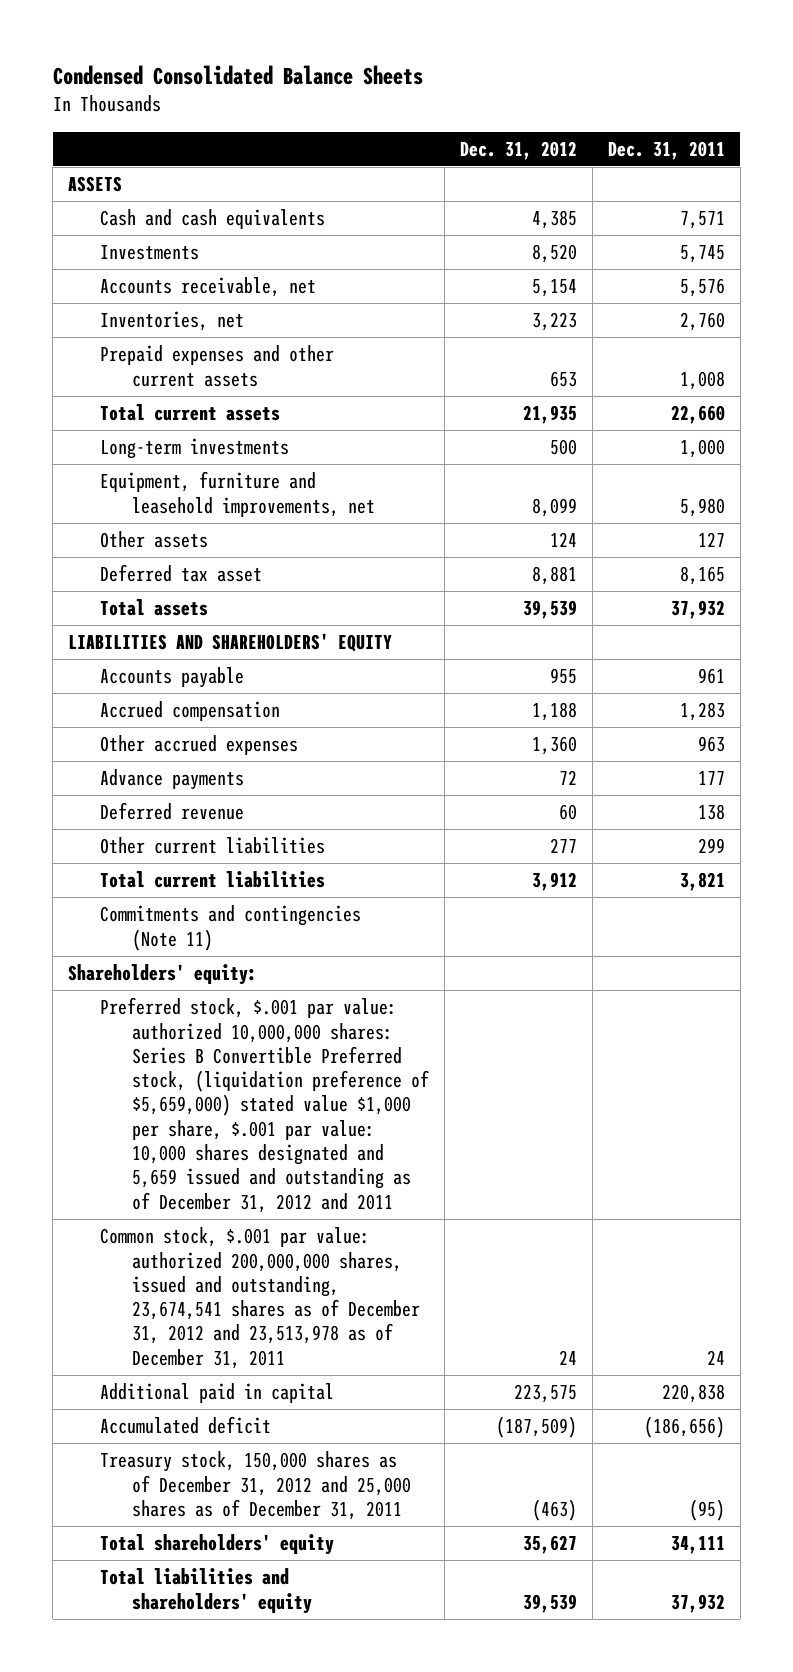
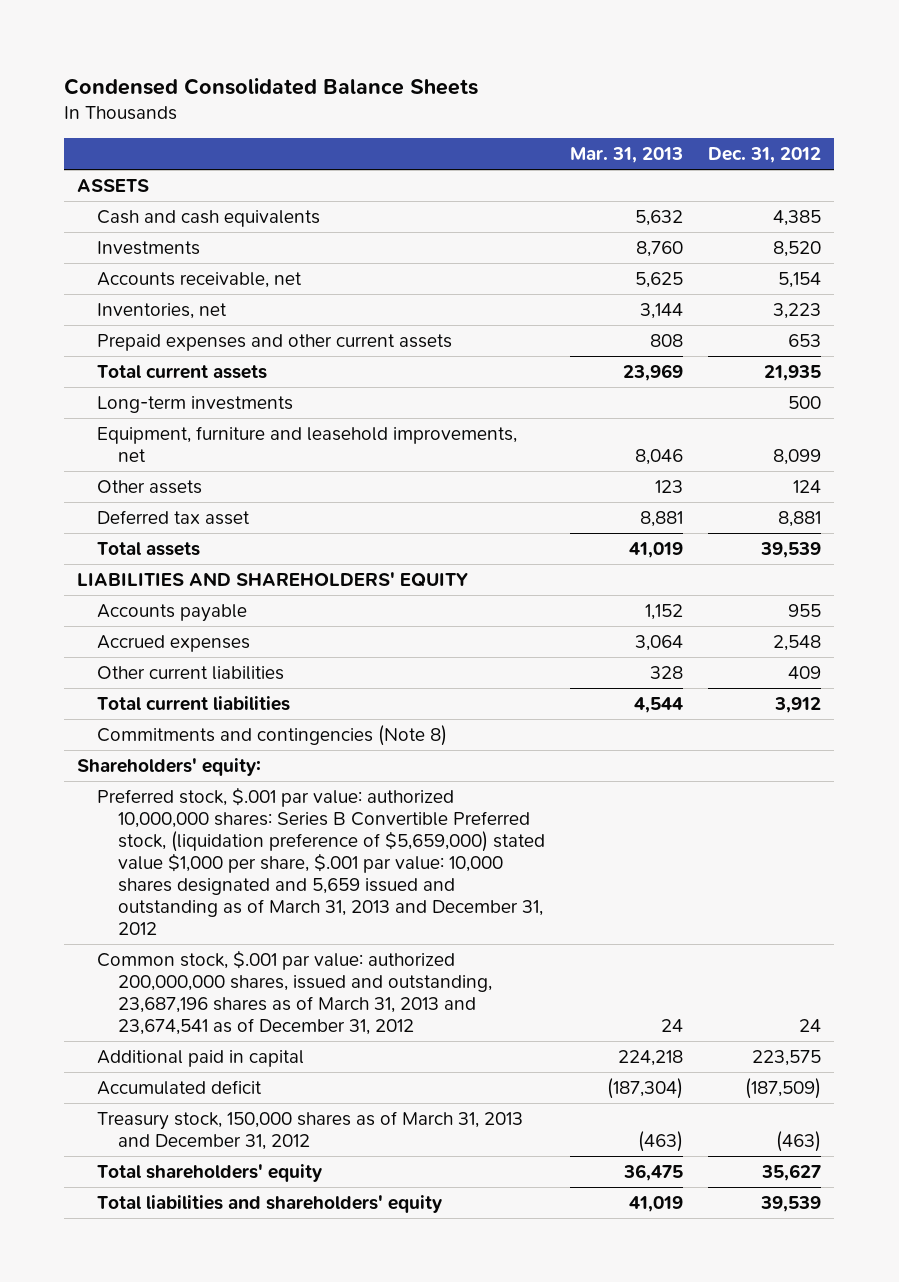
[607,140,725,160] Dec. 31, 2011 -> none
none -> [570,147,684,164] Mar. 31, 2013
[100,701,281,722] Accrued compensation -> none
[100,769,245,791] Advance payments -> none
[100,802,245,821] Deferred revenue -> none
[100,735,299,756] Other accrued expenses -> [97,634,251,652] Accrued expenses
[531,736,577,756] 1,360 -> [773,634,822,651] 2,548
[549,838,577,854] 277 -> [788,665,822,679] 409
[100,905,362,951] Commitments and contingencies (Note 11) -> [97,724,448,746] Commitments and contingencies (Note 8)
[100,997,429,1213] Preferred stock, $.001 par value: authorized 10,000,000 shares: Series B Convertible Preferred stock, (liquidation preference of $5,659,000) stated value $1,000 per share, $.001 par value: 10,000 shares designated and 5,659 issued and outstanding as of December 31, 2012 and 2011 -> [97,786,545,936] Preferred stock, $.001 par value: authorized 10,000,000 shares: Series B Convertible Preferred stock, (liquidation preference of $5,659,000) stated value $1,000 per share, $.001 par value: 10,000 shares designated and 5,659 issued and outstanding as of March 31, 2013 and December 31, 2012
[100,1227,420,1369] Common stock, $.001 par value: authorized 200,000,000 shares, issued and outstanding, 23,674,541 shares as of December 31, 2012 and 23,513,978 as of December 31, 2011 -> [97,949,492,1035] Common stock, $.001 par value: authorized 200,000,000 shares, issued and outstanding, 23,687,196 shares as of March 31, 2013 and 23,674,541 as of December 31, 2012
[100,1451,411,1520] Treasury stock, 150,000 shares as of December 31, 2012 and 25,000 shares as of December 31, 2011 -> [97,1110,524,1150] Treasury stock, 150,000 shares as of March 31, 2013 and December 31, 2012

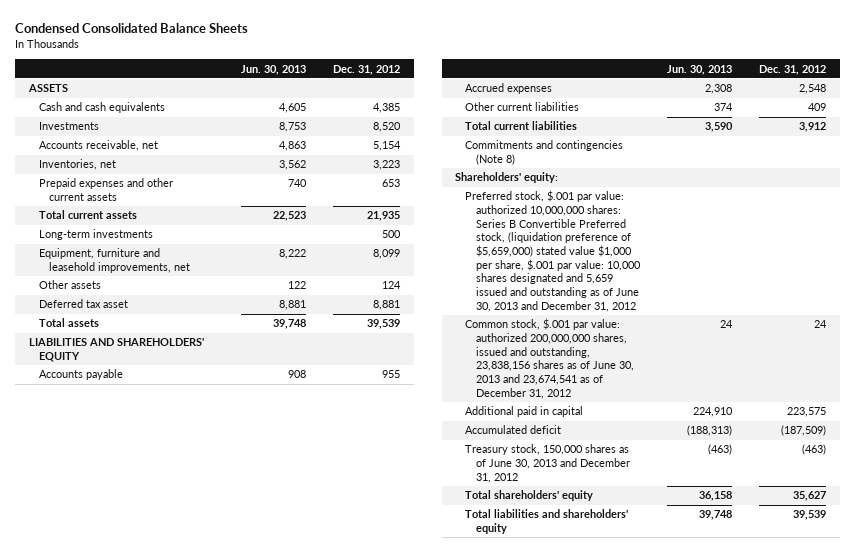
[570,147,684,164] Mar. 31, 2013 -> none
none -> [240,64,306,75] Jun. 30, 2013
[97,786,545,936] Preferred stock, $.001 par value: authorized 10,000,000 shares: Series B Convertible Preferred stock, (liquidation preference of $5,659,000) stated value $1,000 per share, $.001 par value: 10,000 shares designated and 5,659 issued and outstanding as of March 31, 2013 and December 31, 2012 -> [465,190,641,312] Preferred stock, $.001 par value: authorized 10,000,000 shares: Series B Convertible Preferred stock, (liquidation preference of $5,659,000) stated value $1,000 per share, $.001 par value: 10,000 shares designated and 5,659 issued and outstanding as of June 30, 2013 and December 31, 2012
[97,949,492,1035] Common stock, $.001 par value: authorized 200,000,000 shares, issued and outstanding, 23,687,196 shares as of March 31, 2013 and 23,674,541 as of December 31, 2012 -> [465,318,634,399] Common stock, $.001 par value: authorized 200,000,000 shares, issued and outstanding, 23,838,156 shares as of June 30, 2013 and 23,674,541 as of December 31, 2012
[97,1110,524,1150] Treasury stock, 150,000 shares as of March 31, 2013 and December 31, 2012 -> [465,444,630,483] Treasury stock, 150,000 shares as of June 30, 2013 and December 31, 2012

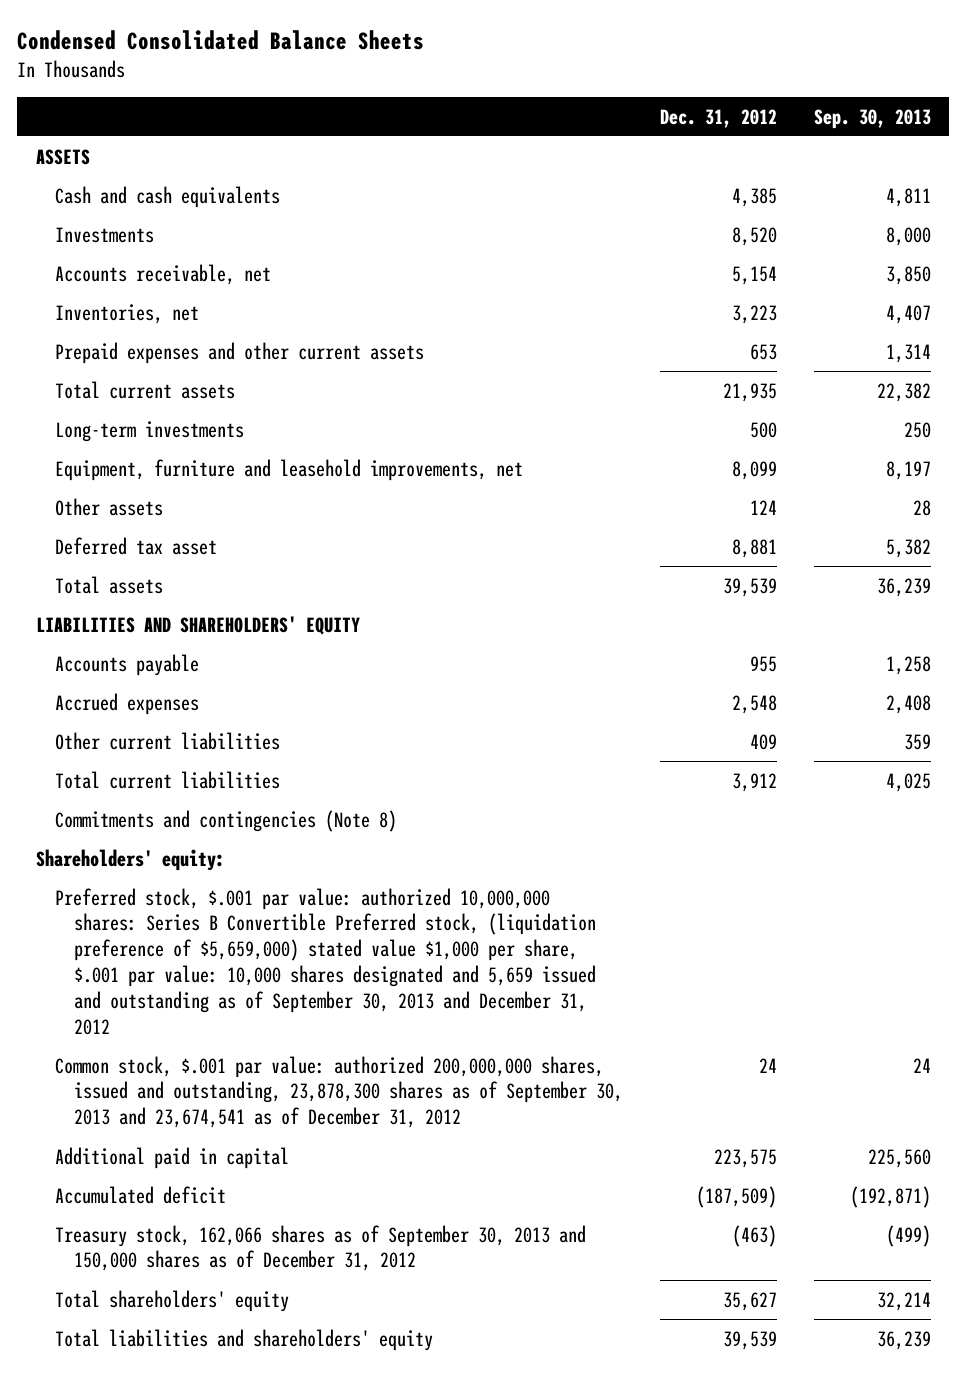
[240,64,306,75] Jun. 30, 2013 -> none
none -> [813,108,931,129] Sep. 30, 2013
[465,190,641,312] Preferred stock, $.001 par value: authorized 10,000,000 shares: Series B Convertible Preferred stock, (liquidation preference of $5,659,000) stated value $1,000 per share, $.001 par value: 10,000 shares designated and 5,659 issued and outstanding as of June 30, 2013 and December 31, 2012 -> [54,887,597,1036] Preferred stock, $.001 par value: authorized 10,000,000 shares: Series B Convertible Preferred stock, (liquidation preference of $5,659,000) stated value $1,000 per share, $.001 par value: 10,000 shares designated and 5,659 issued and outstanding as of September 30, 2013 and December 31, 2012
[465,318,634,399] Common stock, $.001 par value: authorized 200,000,000 shares, issued and outstanding, 23,838,156 shares as of June 30, 2013 and 23,674,541 as of December 31, 2012 -> [54,1055,624,1129] Common stock, $.001 par value: authorized 200,000,000 shares, issued and outstanding, 23,878,300 shares as of September 30, 2013 and 23,674,541 as of December 31, 2012
[465,444,630,483] Treasury stock, 150,000 shares as of June 30, 2013 and December 31, 2012 -> [54,1224,586,1272] Treasury stock, 162,066 shares as of September 30, 2013 and 150,000 shares as of December 31, 2012

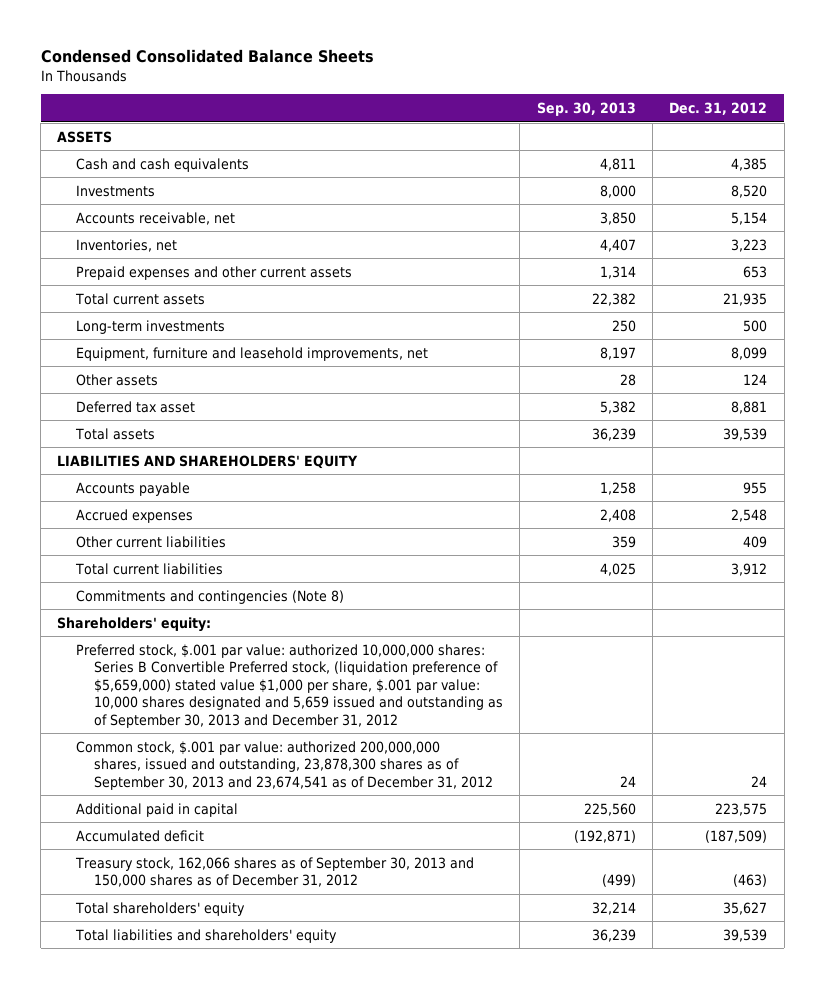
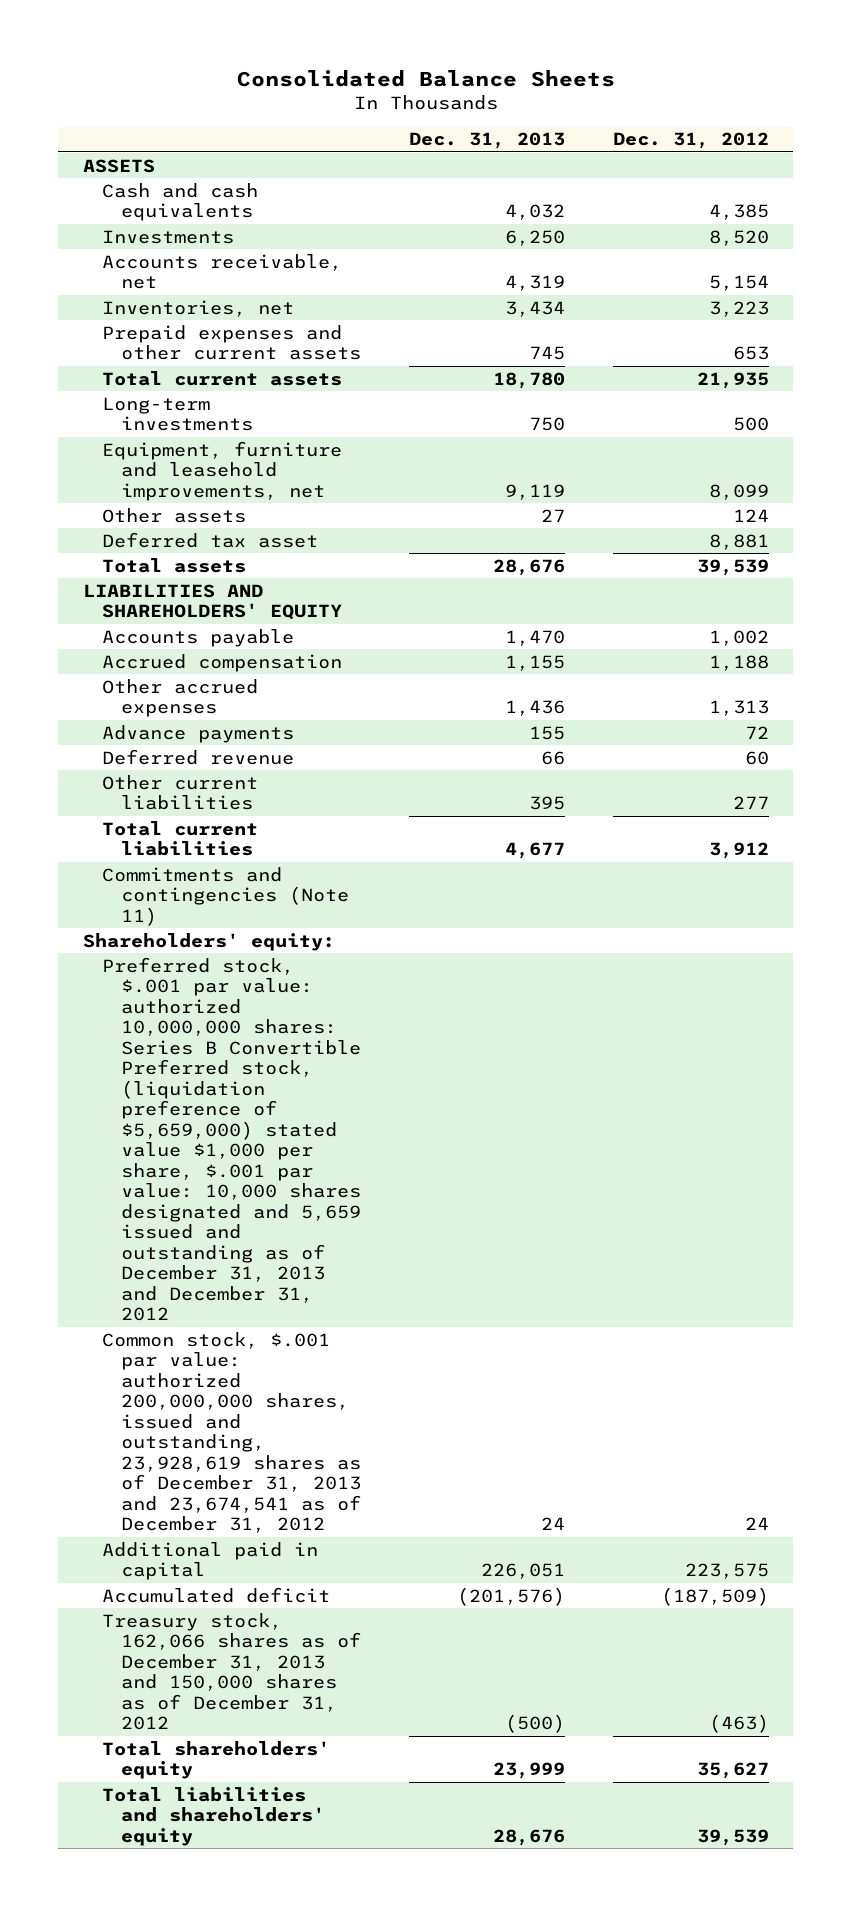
[40,49,374,64] Condensed Consolidated Balance Sheets -> [236,69,615,87] Consolidated Balance Sheets
[536,102,636,117] Sep. 30, 2013 -> none
none -> [409,132,566,150] Dec. 31, 2013
[743,481,768,494] 955 -> [709,629,770,646] 1,002
none -> [101,653,342,672] Accrued compensation
[75,508,193,523] Accrued expenses -> [101,678,258,718] Other accrued expenses
[731,508,768,522] 2,548 -> [709,700,770,717] 1,313
none -> [101,724,294,743] Advance payments
none -> [101,748,294,765] Deferred revenue
[743,535,768,548] 409 -> [733,796,770,810] 277
[75,589,344,604] Commitments and contingencies (Note 8) -> [101,866,349,926] Commitments and contingencies (Note 11)
[75,643,504,728] Preferred stock, $.001 par value: authorized 10,000,000 shares: Series B Convertible Preferred stock, (liquidation preference of $5,659,000) stated value $1,000 per share, $.001 par value: 10,000 shares designated and 5,659 issued and outstanding as of September 30, 2013 and December 31, 2012 -> [101,956,361,1322] Preferred stock, $.001 par value: authorized 10,000,000 shares: Series B Convertible Preferred stock, (liquidation preference of $5,659,000) stated value $1,000 per share, $.001 par value: 10,000 shares designated and 5,659 issued and outstanding as of December 31, 2013 and December 31, 2012
[75,740,494,790] Common stock, $.001 par value: authorized 200,000,000 shares, issued and outstanding, 23,878,300 shares as of September 30, 2013 and 23,674,541 as of December 31, 2012 -> [101,1331,361,1534] Common stock, $.001 par value: authorized 200,000,000 shares, issued and outstanding, 23,928,619 shares as of December 31, 2013 and 23,674,541 as of December 31, 2012
[74,856,474,888] Treasury stock, 162,066 shares as of September 30, 2013 and 150,000 shares as of December 31, 2012 -> [101,1612,361,1731] Treasury stock, 162,066 shares as of December 31, 2013 and 150,000 shares as of December 31, 2012

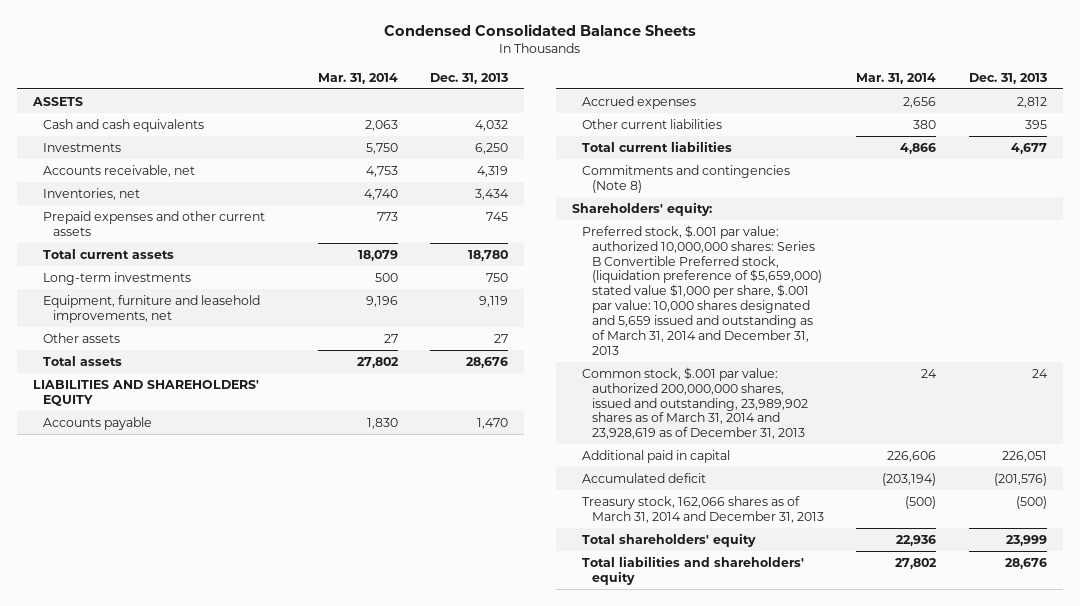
[236,69,615,87] Consolidated Balance Sheets -> [383,24,696,37] Condensed Consolidated Balance Sheets
[613,132,770,150] Dec. 31, 2012 -> none
none -> [317,72,398,84] Mar. 31, 2014
[101,531,318,548] Deferred tax asset -> none
[101,653,342,672] Accrued compensation -> none
[101,724,294,743] Advance payments -> none
[101,748,294,765] Deferred revenue -> none
[101,678,258,718] Other accrued expenses -> [581,95,696,109] Accrued expenses
[505,700,566,717] 1,436 -> [1016,96,1047,108] 2,812
[101,866,349,926] Commitments and contingencies (Note 11) -> [581,164,790,193] Commitments and contingencies (Note 8)
[101,956,361,1322] Preferred stock, $.001 par value: authorized 10,000,000 shares: Series B Convertible Preferred stock, (liquidation preference of $5,659,000) stated value $1,000 per share, $.001 par value: 10,000 shares designated and 5,659 issued and outstanding as of December 31, 2013 and December 31, 2012 -> [581,224,822,355] Preferred stock, $.001 par value: authorized 10,000,000 shares: Series B Convertible Preferred stock, (liquidation preference of $5,659,000) stated value $1,000 per share, $.001 par value: 10,000 shares designated and 5,659 issued and outstanding as of March 31, 2014 and December 31, 2013
[101,1331,361,1534] Common stock, $.001 par value: authorized 200,000,000 shares, issued and outstanding, 23,928,619 shares as of December 31, 2013 and 23,674,541 as of December 31, 2012 -> [581,366,808,440] Common stock, $.001 par value: authorized 200,000,000 shares, issued and outstanding, 23,989,902 shares as of March 31, 2014 and 23,928,619 as of December 31, 2013
[101,1612,361,1731] Treasury stock, 162,066 shares as of December 31, 2013 and 150,000 shares as of December 31, 2012 -> [581,495,824,523] Treasury stock, 162,066 shares as of March 31, 2014 and December 31, 2013

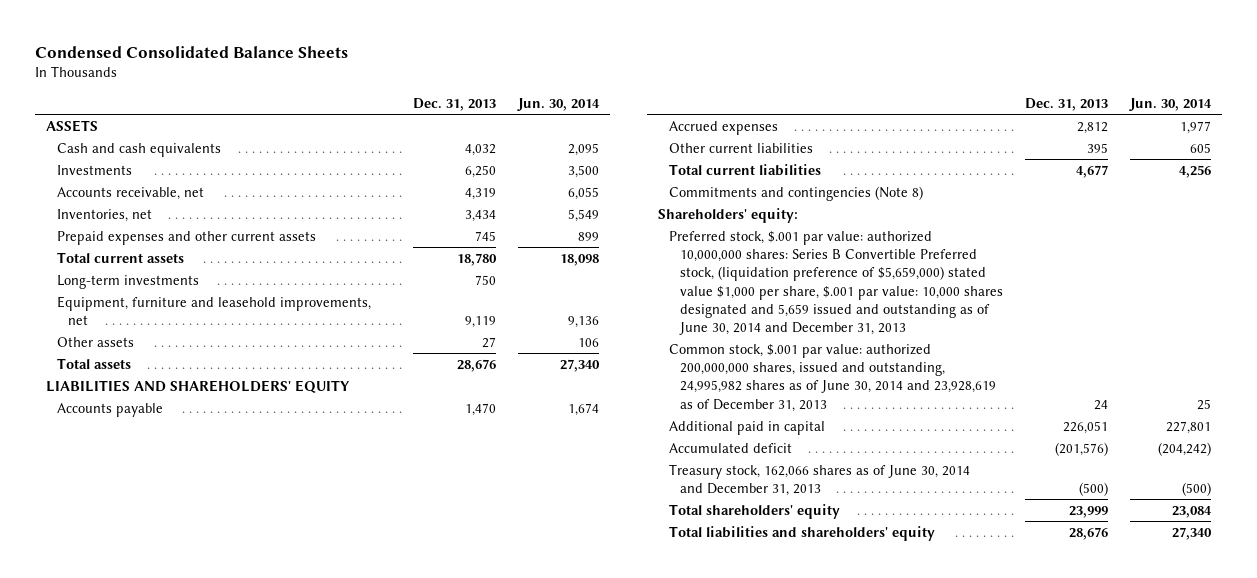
[317,72,398,84] Mar. 31, 2014 -> none
none -> [516,98,600,112] Jun. 30, 2014
[581,224,822,355] Preferred stock, $.001 par value: authorized 10,000,000 shares: Series B Convertible Preferred stock, (liquidation preference of $5,659,000) stated value $1,000 per share, $.001 par value: 10,000 shares designated and 5,659 issued and outstanding as of March 31, 2014 and December 31, 2013 -> [668,230,1003,335] Preferred stock, $.001 par value: authorized 10,000,000 shares: Series B Convertible Preferred stock, (liquidation preference of $5,659,000) stated value $1,000 per share, $.001 par value: 10,000 shares designated and 5,659 issued and outstanding as of June 30, 2014 and December 31, 2013
[581,366,808,440] Common stock, $.001 par value: authorized 200,000,000 shares, issued and outstanding, 23,989,902 shares as of March 31, 2014 and 23,928,619 as of December 31, 2013 -> [668,343,996,412] Common stock, $.001 par value: authorized 200,000,000 shares, issued and outstanding, 24,995,982 shares as of June 30, 2014 and 23,928,619 as of December 31, 2013
[581,495,824,523] Treasury stock, 162,066 shares as of March 31, 2014 and December 31, 2013 -> [668,463,970,497] Treasury stock, 162,066 shares as of June 30, 2014 and December 31, 2013

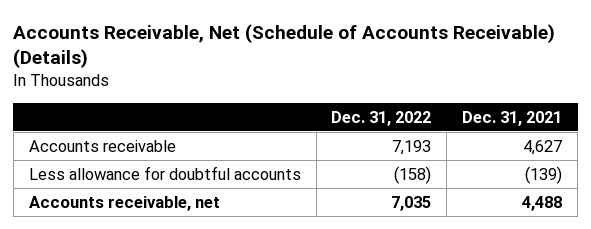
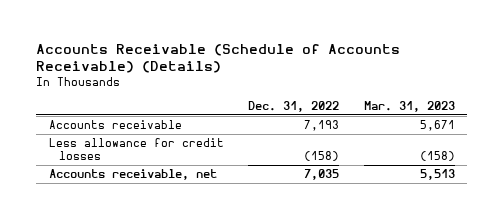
[13,23,556,69] Accounts Receivable, Net (Schedule of Accounts Receivable) (Details) -> [36,43,401,73] Accounts Receivable (Schedule of Accounts Receivable) (Details)
[462,110,563,126] Dec. 31, 2021 -> none
none -> [363,101,455,113] Mar. 31, 2023
[28,166,301,181] Less allowance for doubtful accounts -> [48,138,224,161] Less allowance for credit losses

